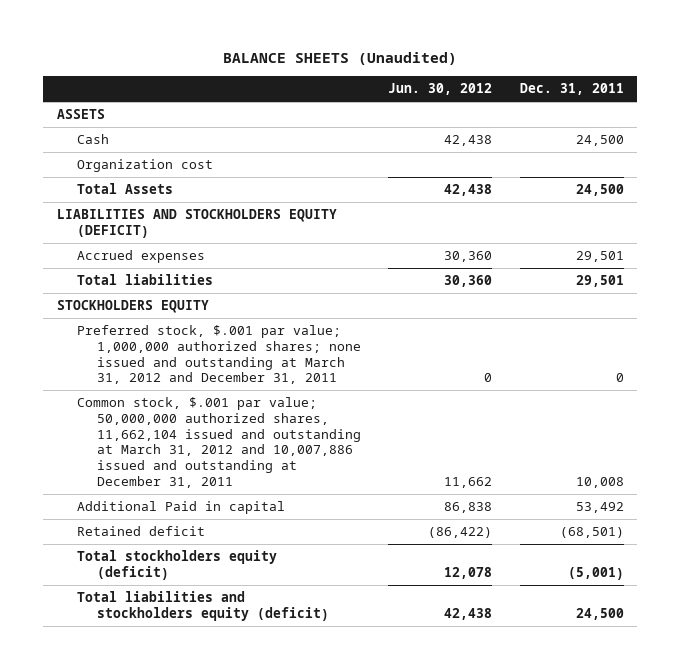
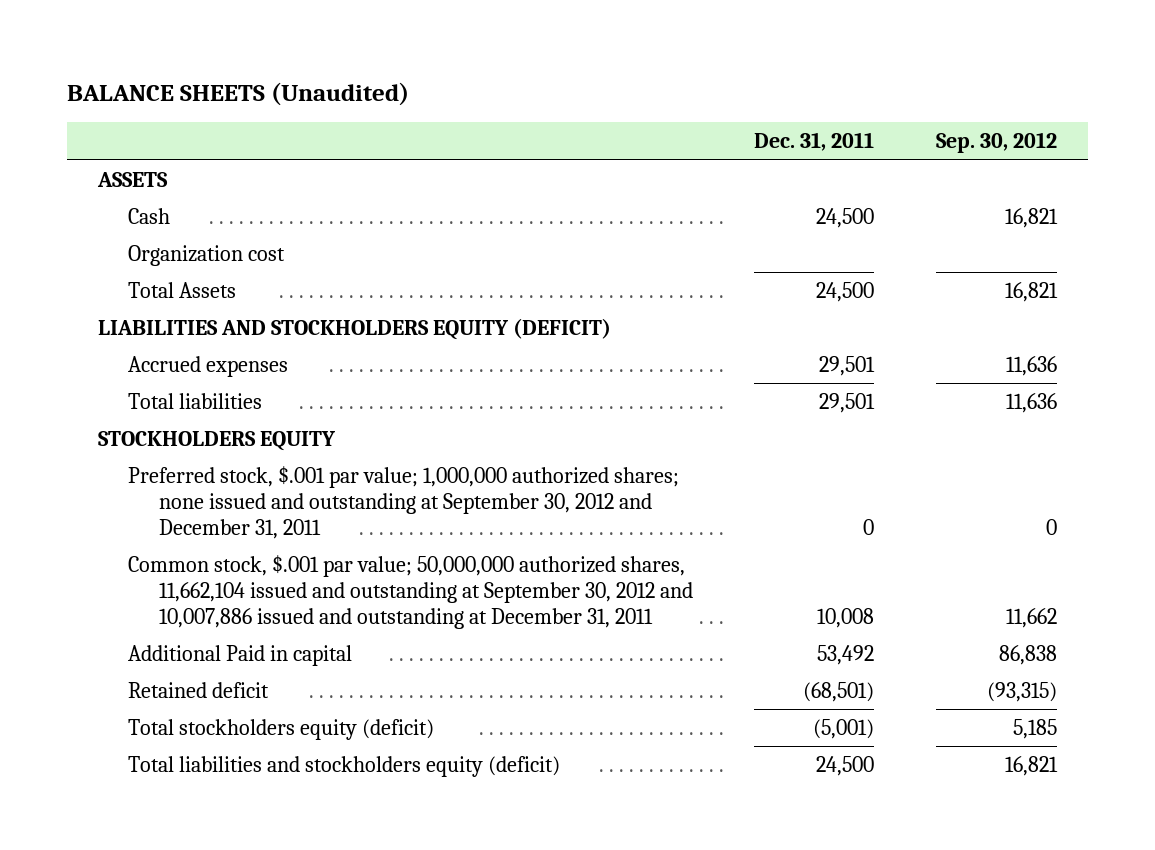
[388,83,493,96] Jun. 30, 2012 -> none
none -> [936,132,1058,154] Sep. 30, 2012
[76,325,362,385] Preferred stock, $.001 par value; 1,000,000 authorized shares; none issued and outstanding at March 31, 2012 and December 31, 2011 -> [128,466,680,539] Preferred stock, $.001 par value; 1,000,000 authorized shares; none issued and outstanding at September 30, 2012 and December 31, 2011
[76,397,362,488] Common stock, $.001 par value; 50,000,000 authorized shares, 11,662,104 issued and outstanding at March 31, 2012 and 10,007,886 issued and outstanding at December 31, 2011 -> [128,555,693,629] Common stock, $.001 par value; 50,000,000 authorized shares, 11,662,104 issued and outstanding at September 30, 2012 and 10,007,886 issued and outstanding at December 31, 2011

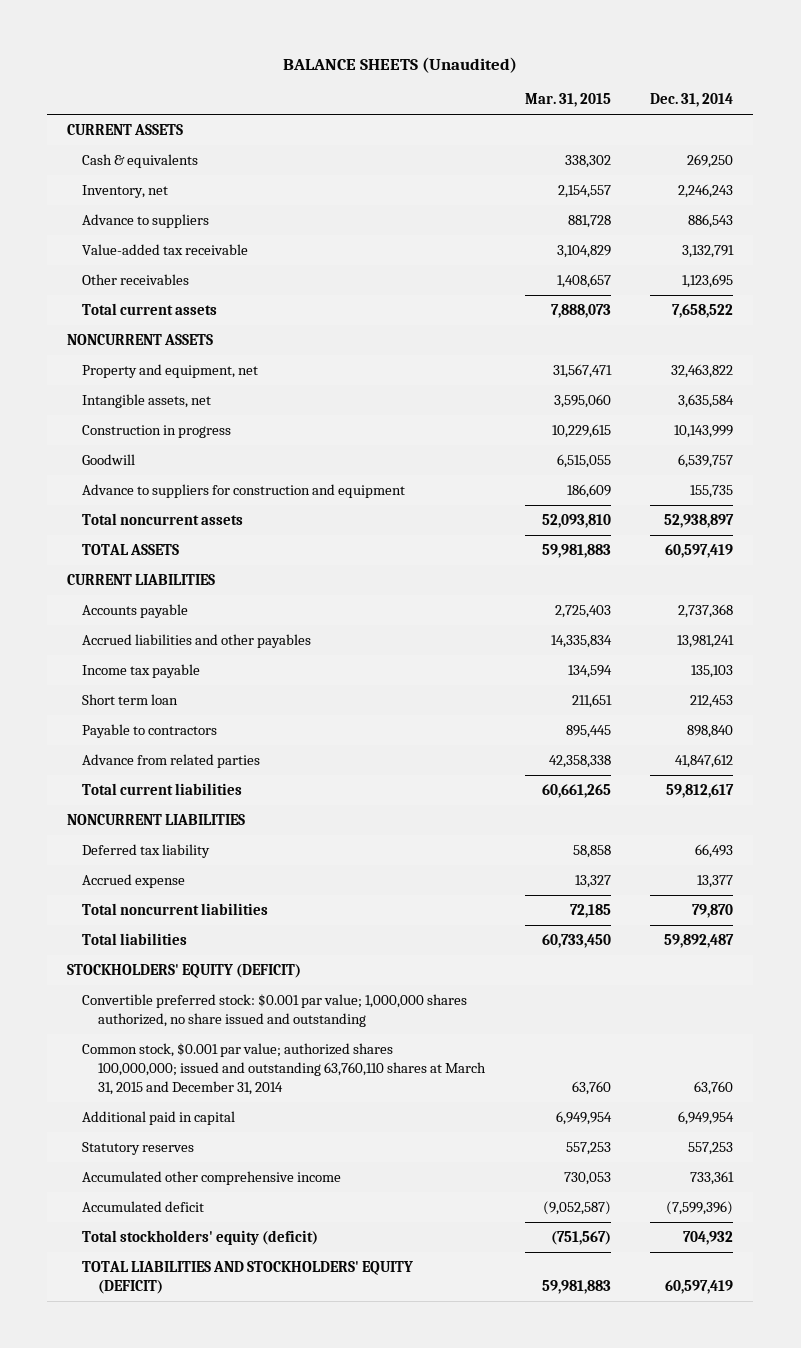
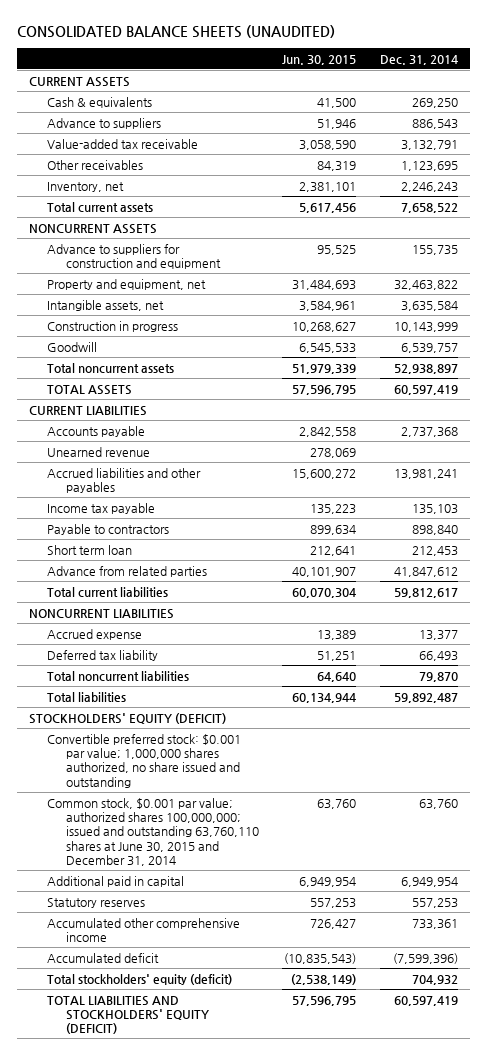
[283,57,518,74] BALANCE SHEETS (Unaudited) -> [16,24,335,38] CONSOLIDATED BALANCE SHEETS (UNAUDITED)
[524,93,611,108] Mar. 31, 2015 -> none
none -> [282,54,357,65] Jun. 30, 2015
[82,184,169,198] Inventory, net -> [47,181,125,192] Inventory, net
[82,483,406,498] Advance to suppliers for construction and equipment -> [47,243,221,270] Advance to suppliers for construction and equipment
none -> [47,446,151,457] Unearned revenue
[82,693,179,705] Short term loan -> [47,544,133,555] Short term loan
[82,843,211,858] Deferred tax liability -> [47,649,159,661] Deferred tax liability
[82,1042,486,1095] Common stock, $0.001 par value; authorized shares 100,000,000; issued and outstanding 63,760,110 shares at March 31, 2015 and December 31, 2014 -> [47,797,259,867] Common stock, $0.001 par value; authorized shares 100,000,000; issued and outstanding 63,760,110 shares at June 30, 2015 and December 31, 2014

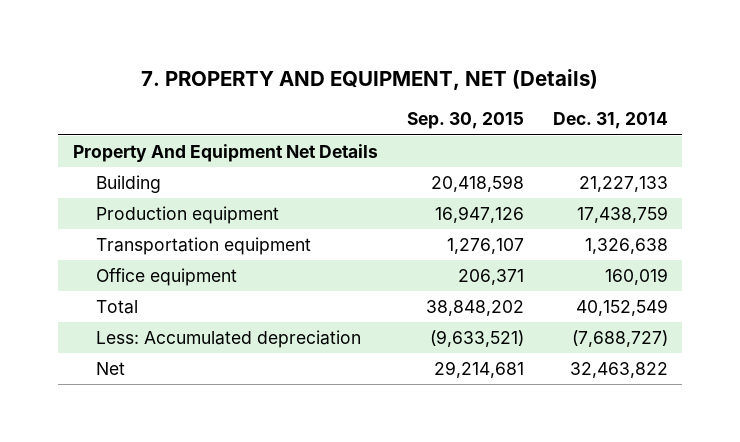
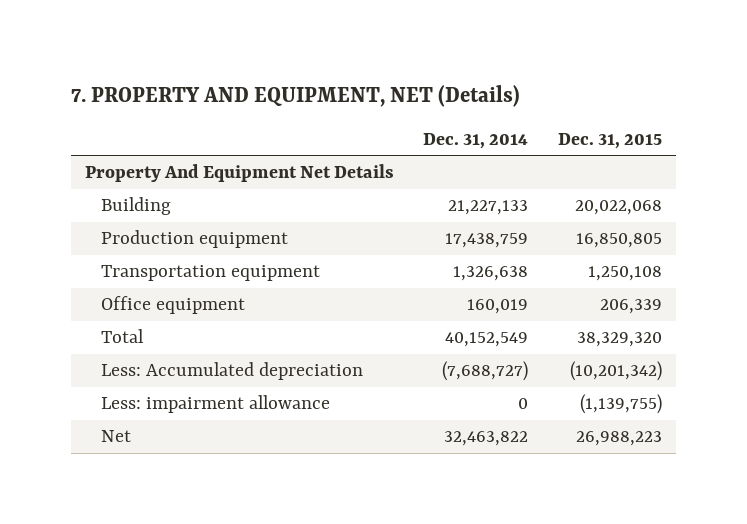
[406,112,524,130] Sep. 30, 2015 -> none
none -> [557,132,662,149] Dec. 31, 2015
none -> [100,395,330,414] Less: impairment allowance

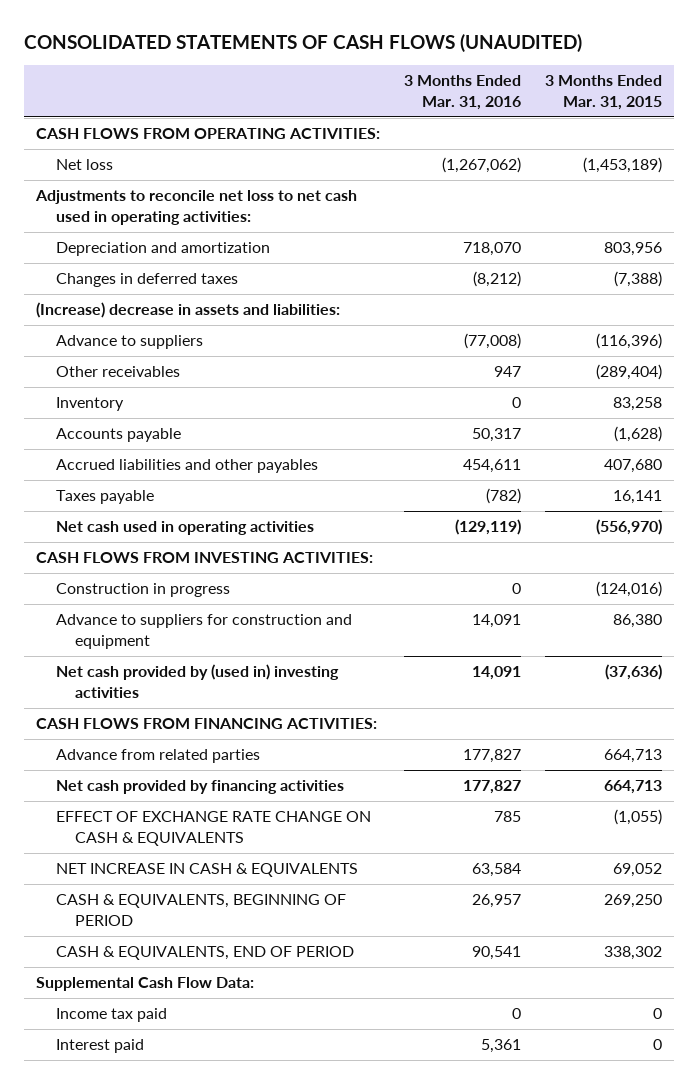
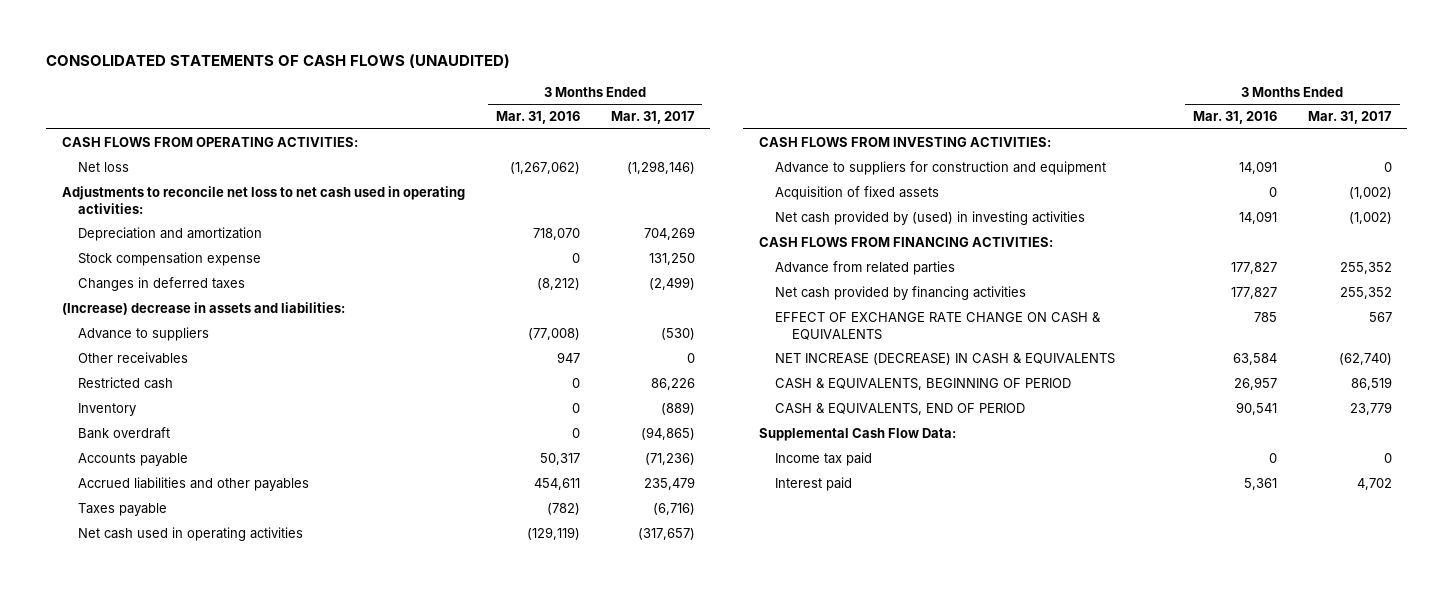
[545,75,663,111] 3 Months Ended Mar. 31, 2015 -> none
none -> [610,111,695,125] Mar. 31, 2017
none -> [77,252,261,267] Stock compensation expense
none -> [77,377,173,390] Restricted cash
none -> [77,427,170,440] Bank overdraft
[55,583,230,598] Construction in progress -> none
none -> [775,186,940,201] Acquisition of fixed assets
[55,664,339,698] Net cash provided by (used in) investing activities -> [775,211,1086,226] Net cash provided by (used) in investing activities
[55,863,358,878] NET INCREASE IN CASH & EQUIVALENTS -> [775,353,1116,366] NET INCREASE (DECREASE) IN CASH & EQUIVALENTS

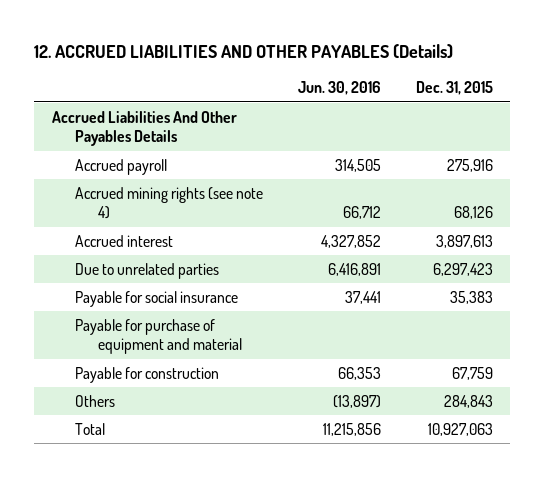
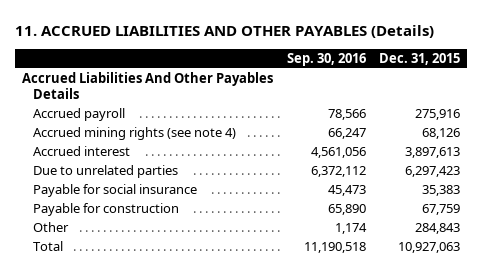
[34,44,454,60] 12. ACCRUED LIABILITIES AND OTHER PAYABLES (Details) -> [15,24,435,38] 11. ACCRUED LIABILITIES AND OTHER PAYABLES (Details)
[297,81,381,96] Jun. 30, 2016 -> none
none -> [286,52,366,66] Sep. 30, 2016
[74,318,243,355] Payable for purchase of equipment and material -> none
[74,394,115,407] Others -> [32,222,69,233] Other

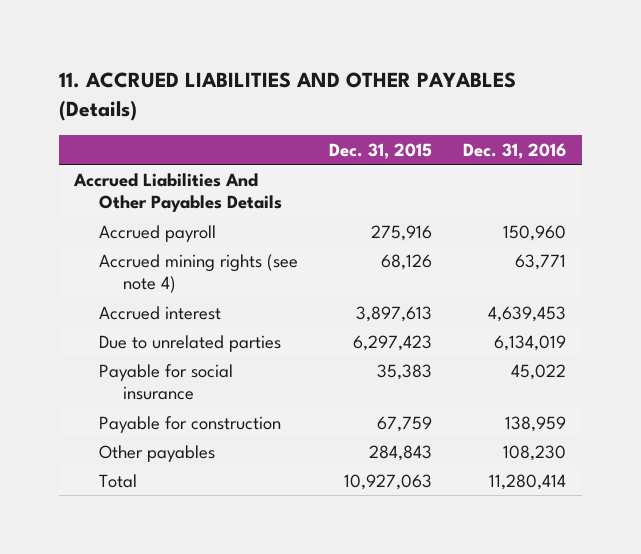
[286,52,366,66] Sep. 30, 2016 -> none
none -> [463,142,567,159] Dec. 31, 2016
[32,222,69,233] Other -> [98,444,215,462] Other payables

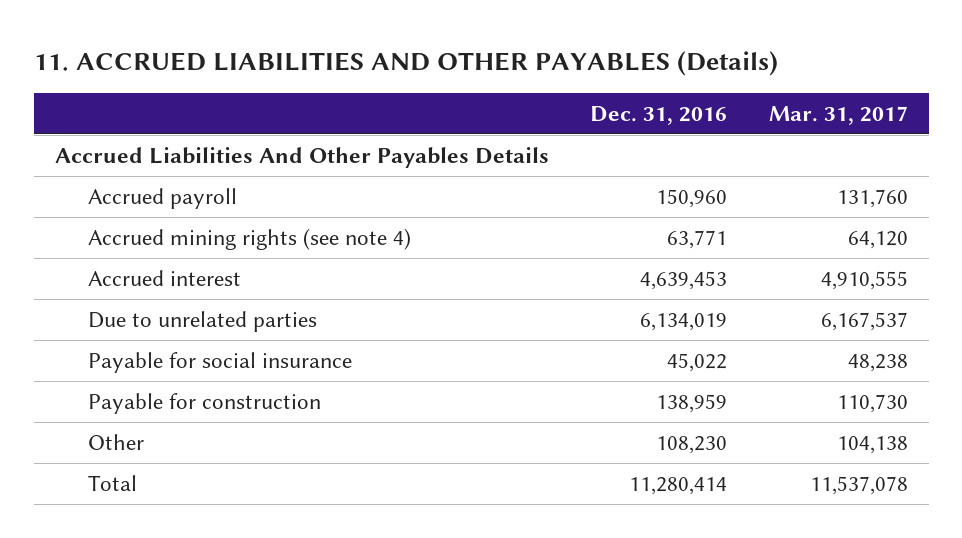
[328,142,432,159] Dec. 31, 2015 -> none
none -> [768,105,908,125] Mar. 31, 2017
[98,444,215,462] Other payables -> [87,433,144,450] Other

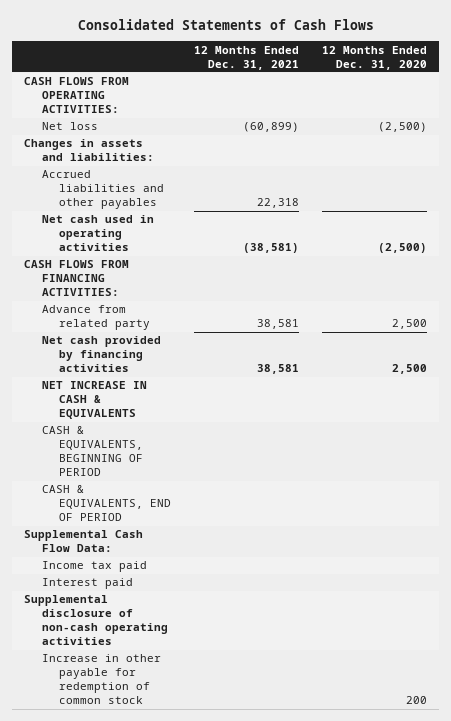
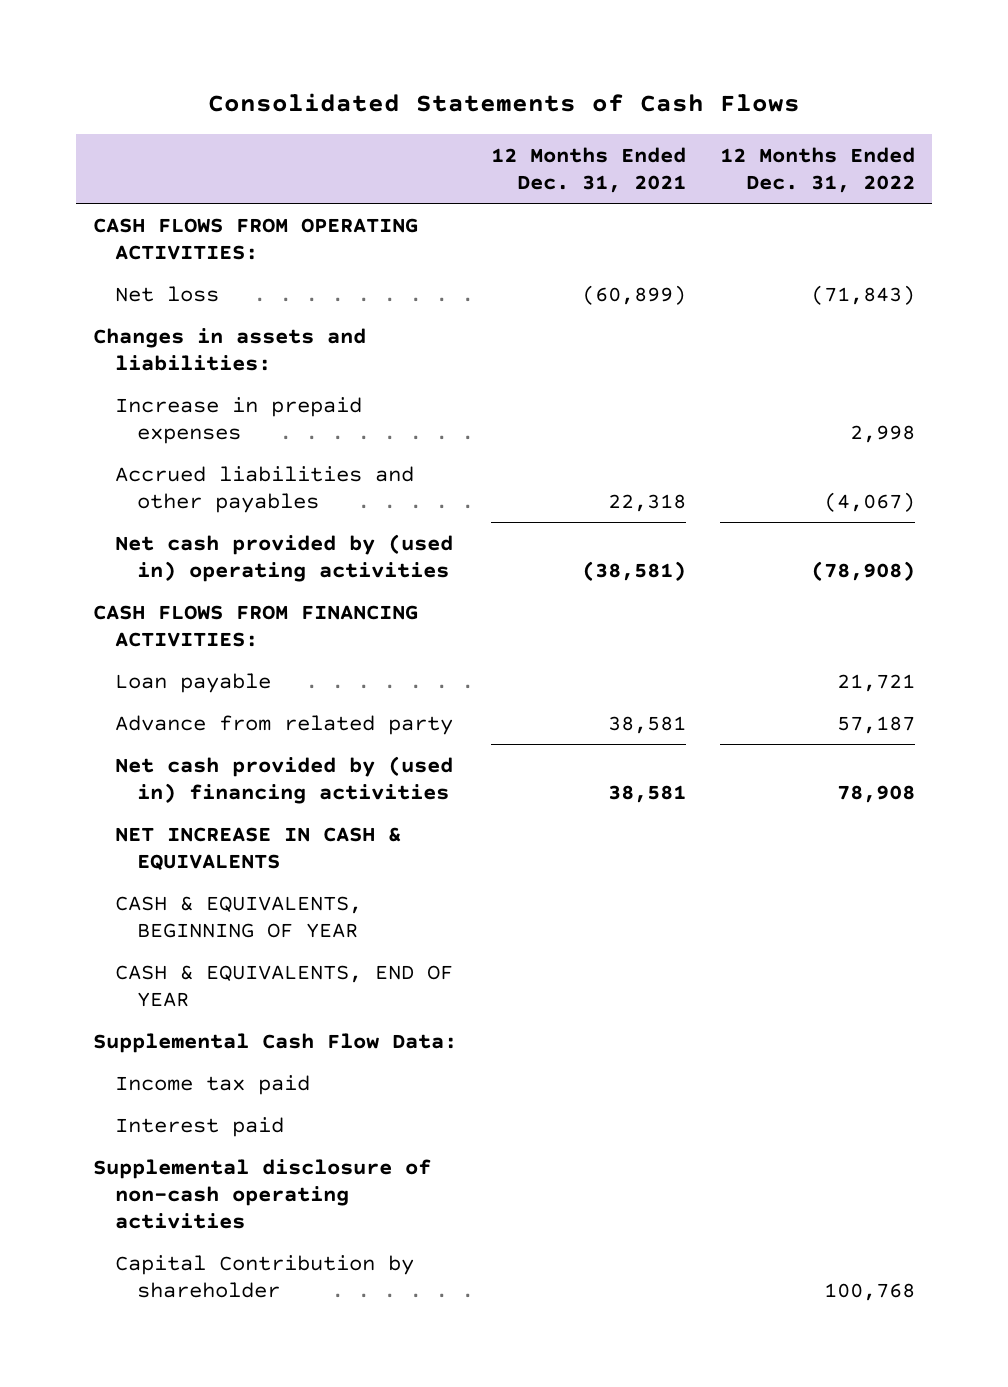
[322,45,428,70] 12 Months Ended Dec. 31, 2020 -> none
none -> [719,146,915,193] 12 Months Ended Dec. 31, 2022
none -> [115,396,363,444] Increase in prepaid expenses
[41,215,154,252] Net cash used in operating activities -> [115,533,454,582] Net cash provided by (used in) operating activities
none -> [115,672,272,693] Loan payable
[41,336,161,373] Net cash provided by financing activities -> [115,755,454,804] Net cash provided by (used in) financing activities
[41,426,144,477] CASH & EQUIVALENTS, BEGINNING OF PERIOD -> [115,895,363,938] CASH & EQUIVALENTS, BEGINNING OF YEAR
[41,485,172,522] CASH & EQUIVALENTS, END OF PERIOD -> [115,964,454,1007] CASH & EQUIVALENTS, END OF YEAR
[41,654,161,705] Increase in other payable for redemption of common stock -> [115,1254,415,1298] Capital Contribution by shareholder

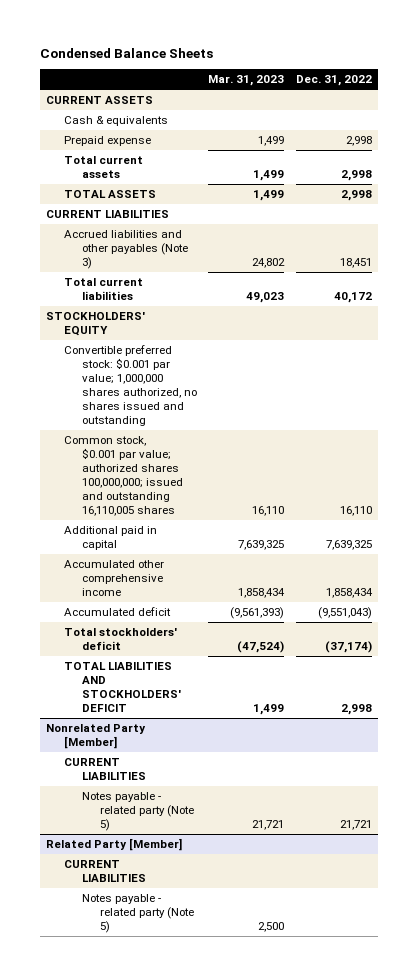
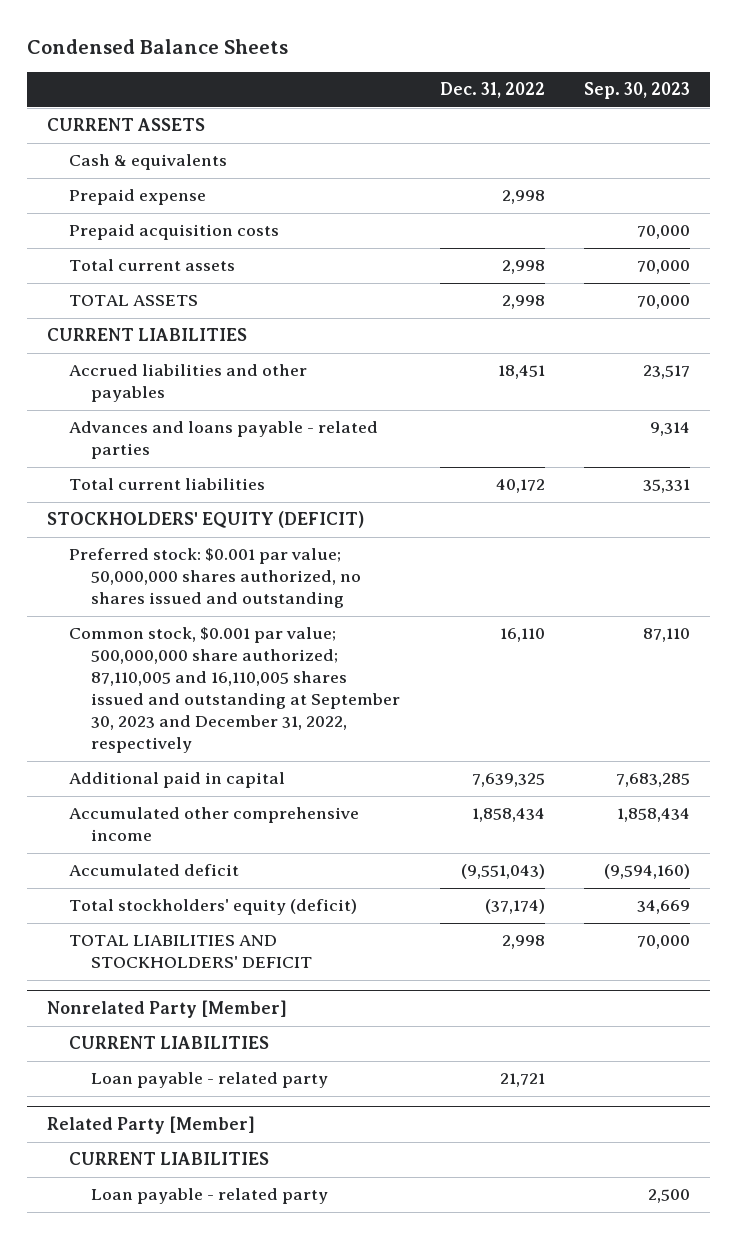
[208,75,285,87] Mar. 31, 2023 -> none
none -> [584,82,691,100] Sep. 30, 2023
none -> [68,224,279,241] Prepaid acquisition costs
[63,229,188,270] Accrued liabilities and other payables (Note 3) -> [68,364,307,403] Accrued liabilities and other payables
none -> [68,421,378,460] Advances and loans payable - related parties
[45,311,145,336] STOCKHOLDERS' EQUITY -> [46,511,364,529] STOCKHOLDERS' EQUITY (DEFICIT)
[63,344,197,427] Convertible preferred stock: $0.001 par value; 1,000,000 shares authorized, no shares issued and outstanding -> [68,548,362,609] Preferred stock: $0.001 par value; 50,000,000 shares authorized, no shares issued and outstanding
[63,435,183,517] Common stock, $0.001 par value; authorized shares 100,000,000; issued and outstanding 16,110,005 shares -> [68,627,401,754] Common stock, $0.001 par value; 500,000,000 share authorized; 87,110,005 and 16,110,005 shares issued and outstanding at September 30, 2023 and December 31, 2022, respectively
[63,627,177,650] Total stockholders' deficit -> [68,899,357,916] Total stockholders' equity (deficit)
[81,791,194,832] Notes payable - related party (Note 5) -> [91,1072,329,1089] Loan payable - related party
[81,893,194,934] Notes payable - related party (Note 5) -> none
none -> [91,1188,329,1205] Loan payable - related party

